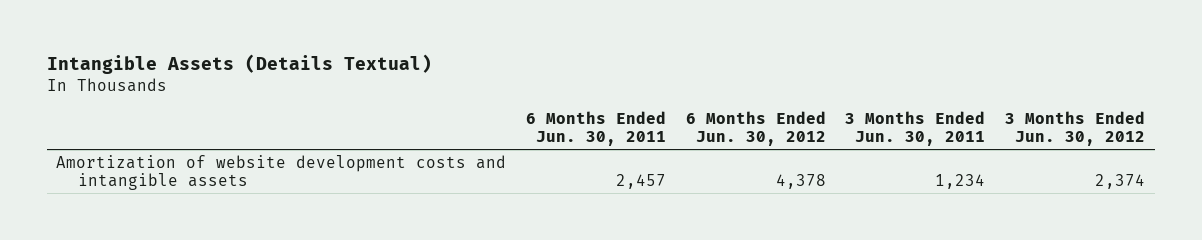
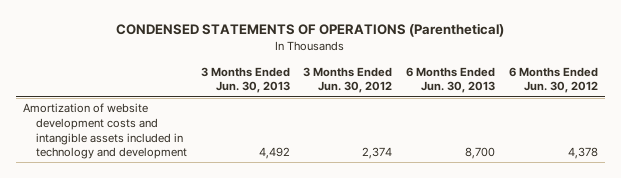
[46,54,432,75] Intangible Assets (Details Textual) -> [116,23,505,38] CONDENSED STATEMENTS OF OPERATIONS (Parenthetical)
[526,111,667,147] 6 Months Ended Jun. 30, 2011 -> none
[845,111,986,147] 3 Months Ended Jun. 30, 2011 -> none
none -> [200,66,290,94] 3 Months Ended Jun. 30, 2013
none -> [406,66,496,94] 6 Months Ended Jun. 30, 2013
[56,154,507,190] Amortization of website development costs and intangible assets -> [22,103,187,160] Amortization of website development costs and intangible assets included in technology and development

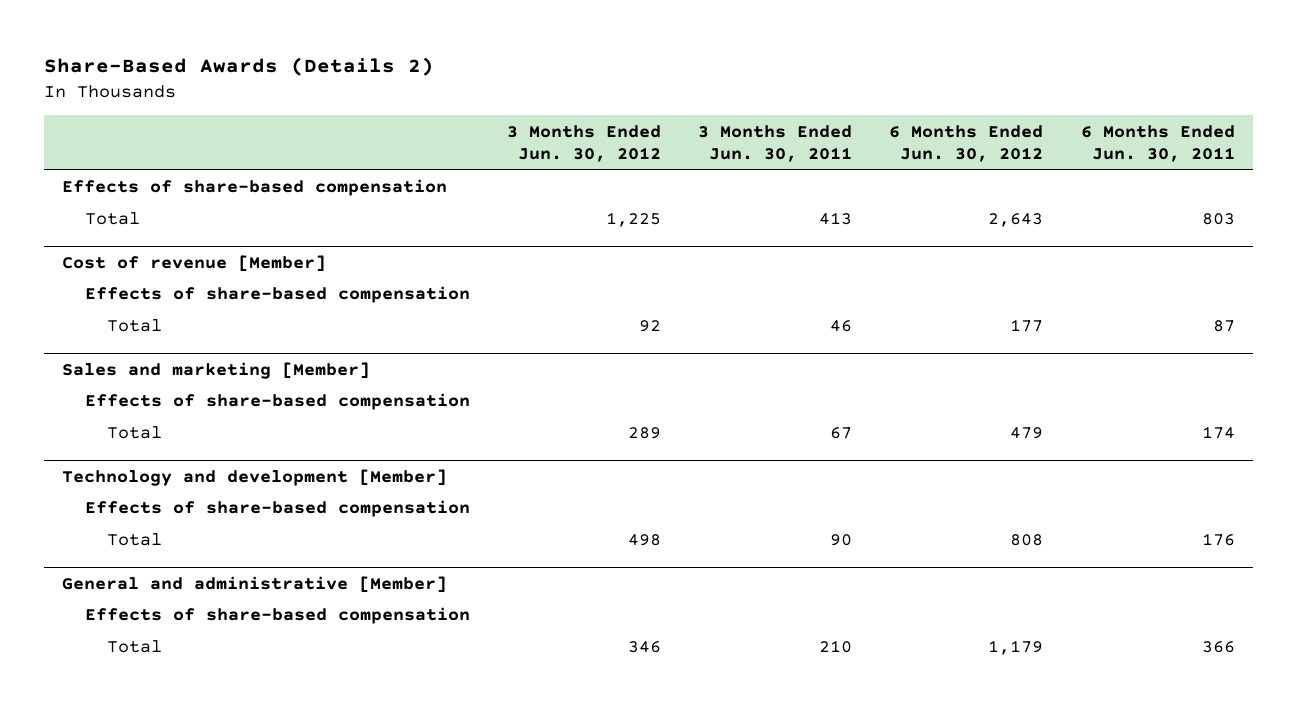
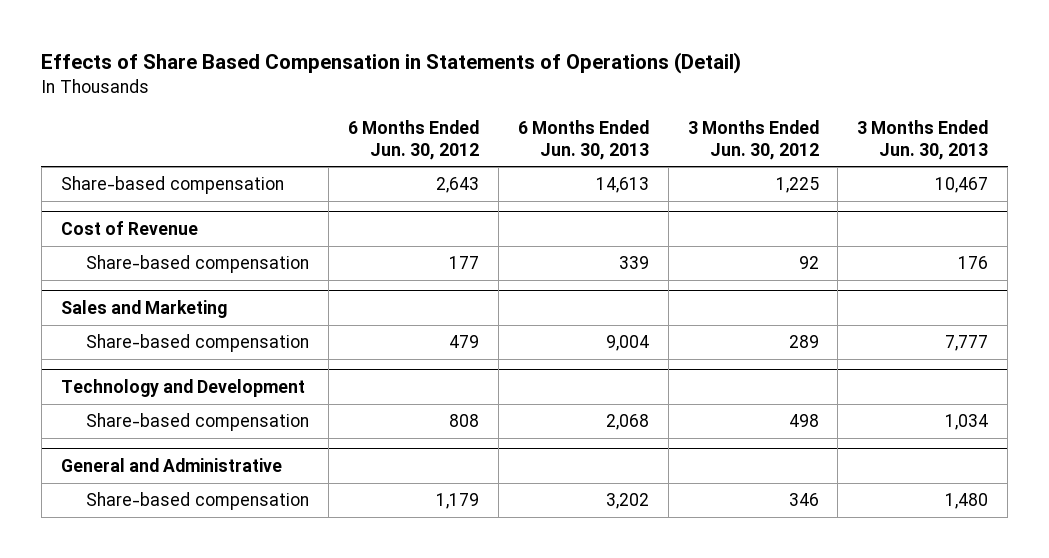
[43,57,434,77] Share-Based Awards (Details 2) -> [41,51,742,74] Effects of Share Based Compensation in Statements of Operations (Detail)
[698,124,853,163] 3 Months Ended Jun. 30, 2011 -> none
[1080,124,1235,163] 6 Months Ended Jun. 30, 2011 -> none
none -> [517,119,649,160] 6 Months Ended Jun. 30, 2013
none -> [857,119,989,160] 3 Months Ended Jun. 30, 2013
[62,179,448,197] Effects of share-based compensation -> none
[84,286,470,304] Effects of share-based compensation -> none
[84,393,470,411] Effects of share-based compensation -> none
[84,500,470,518] Effects of share-based compensation -> none
[84,607,470,625] Effects of share-based compensation -> none
[84,212,140,226] Total -> [60,176,284,195] Share-based compensation
[62,254,327,272] Cost of revenue [Member] -> [60,221,198,236] Cost of Revenue
[106,319,162,333] Total -> [86,255,310,274] Share-based compensation
[62,361,371,379] Sales and marketing [Member] -> [60,300,227,319] Sales and Marketing
[106,426,162,440] Total -> [86,334,310,353] Share-based compensation
[62,468,448,486] Technology and development [Member] -> [60,379,305,398] Technology and Development
[106,533,162,547] Total -> [86,413,310,432] Share-based compensation
[62,575,448,593] General and administrative [Member] -> [60,458,282,473] General and Administrative
[106,640,162,654] Total -> [86,492,310,511] Share-based compensation

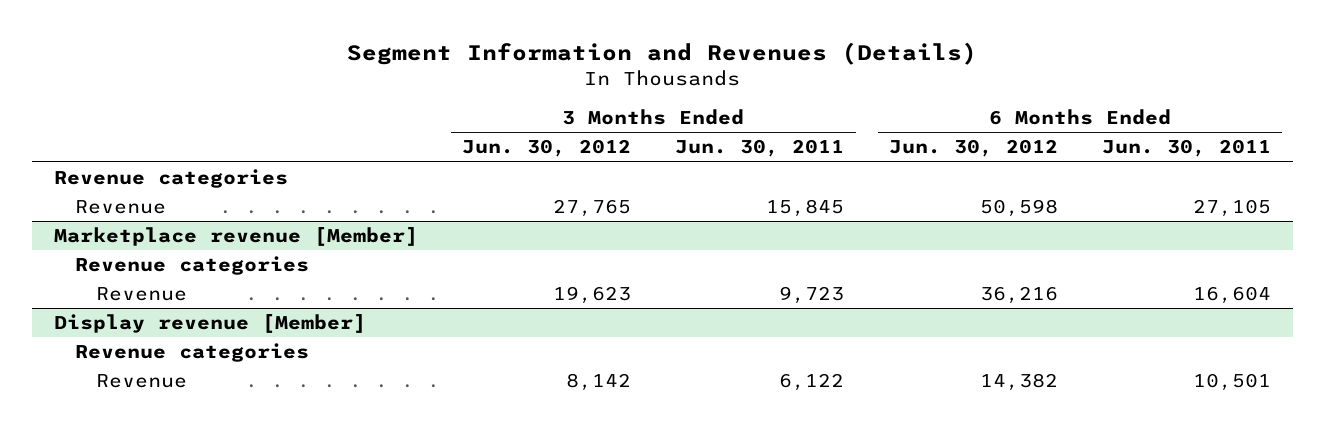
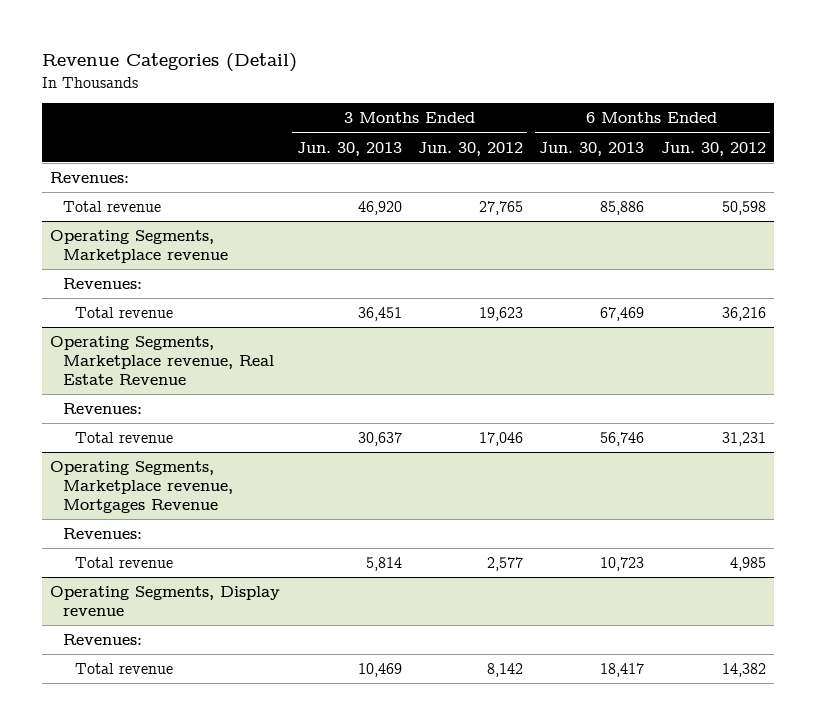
[347,42,978,66] Segment Information and Revenues (Details) -> [41,53,297,73] Revenue Categories (Detail)
[675,139,845,158] Jun. 30, 2011 -> none
[1101,139,1271,158] Jun. 30, 2011 -> none
none -> [296,141,402,156] Jun. 30, 2013
none -> [539,141,645,156] Jun. 30, 2013
[53,227,418,247] Marketplace revenue [Member] -> none
[53,314,366,334] Display revenue [Member] -> none
[53,169,288,189] Revenue categories -> [50,172,130,184] Revenues:
[75,200,167,215] Revenue -> [62,201,161,213] Total revenue
none -> [50,230,228,264] Operating Segments, Marketplace revenue
[75,256,310,276] Revenue categories -> [62,278,142,290] Revenues:
[96,287,188,302] Revenue -> [75,307,174,319] Total revenue
none -> [50,336,274,386] Operating Segments, Marketplace revenue, Real Estate Revenue
[75,343,310,363] Revenue categories -> [62,403,142,415] Revenues:
[96,374,188,389] Revenue -> [75,432,174,444] Total revenue
[566,373,632,392] 8,142 -> [478,432,523,447] 17,046
[979,373,1058,392] 14,382 -> [721,432,766,447] 31,231
none -> [50,461,233,514] Operating Segments, Marketplace revenue, Mortgages Revenue
none -> [62,528,142,540] Revenues:
none -> [75,557,174,569] Total revenue
none -> [50,586,281,617] Operating Segments, Display revenue
none -> [62,634,142,646] Revenues:
none -> [75,663,174,675] Total revenue

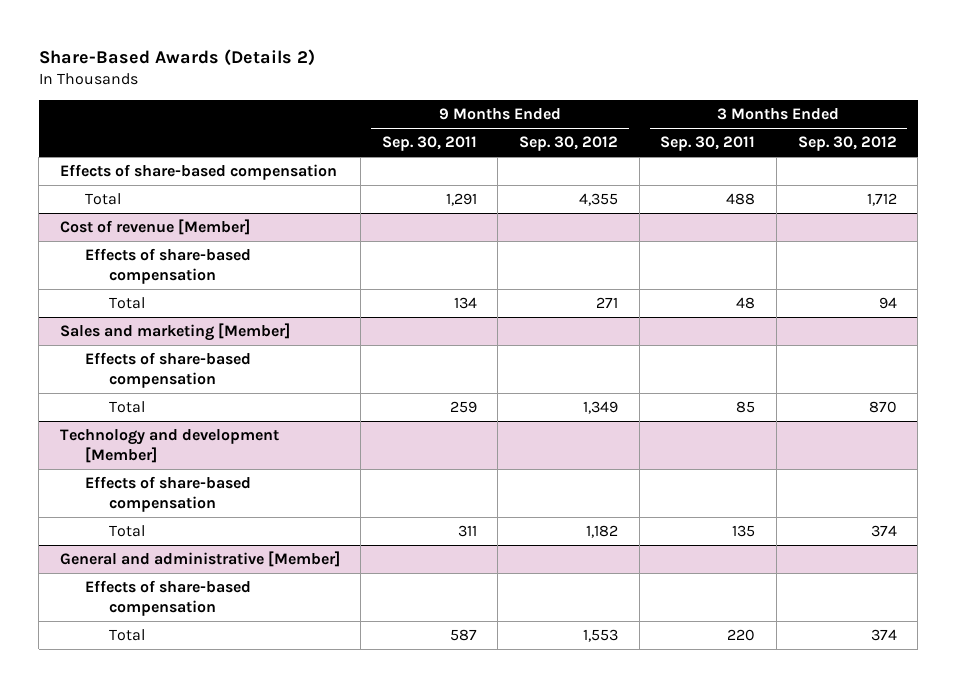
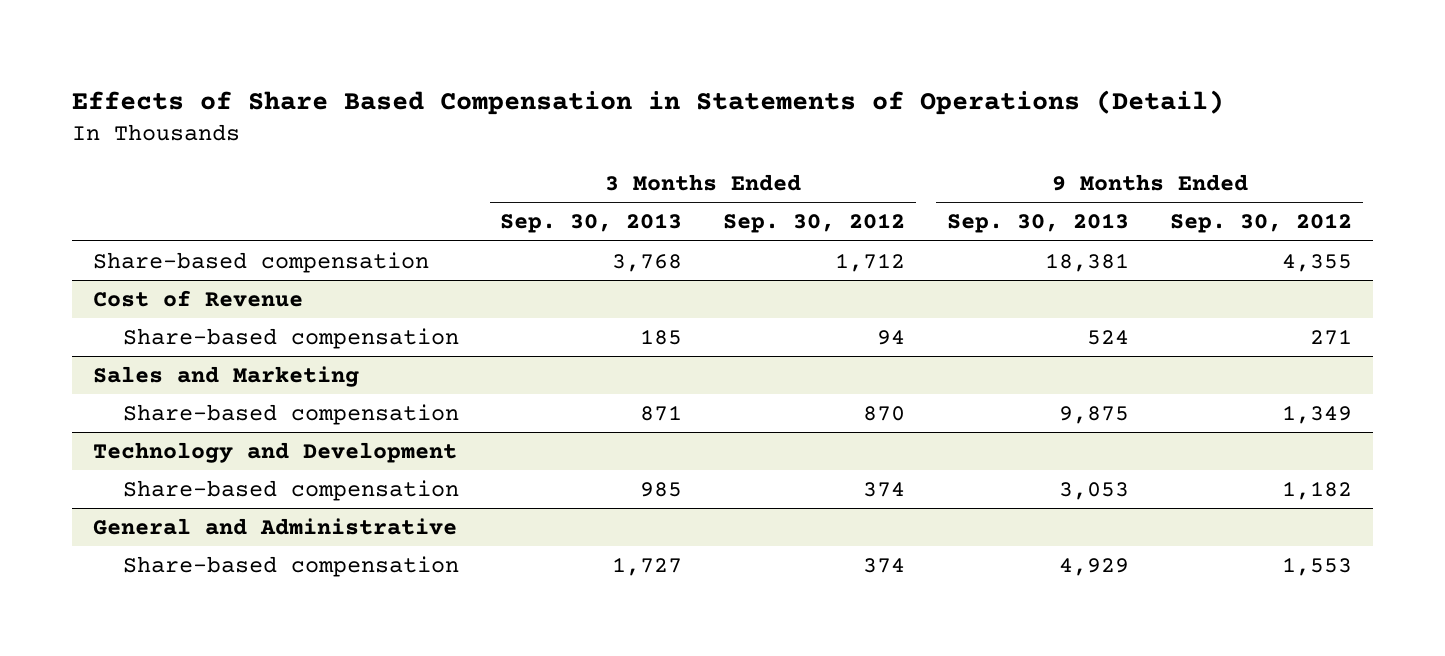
[38,49,315,67] Share-Based Awards (Details 2) -> [72,89,1225,115] Effects of Share Based Compensation in Statements of Operations (Detail)
[381,136,477,152] Sep. 30, 2011 -> none
[660,136,756,152] Sep. 30, 2011 -> none
none -> [500,213,683,234] Sep. 30, 2013
none -> [946,213,1129,234] Sep. 30, 2013
[59,163,337,180] Effects of share-based compensation -> none
[84,247,251,285] Effects of share-based compensation -> none
[84,351,251,389] Effects of share-based compensation -> none
[84,475,251,513] Effects of share-based compensation -> none
[84,579,251,617] Effects of share-based compensation -> none
[84,192,121,205] Total -> [92,251,429,273] Share-based compensation
[59,218,250,235] Cost of revenue [Member] -> [92,289,303,307] Cost of Revenue
[109,296,146,309] Total -> [122,327,459,349] Share-based compensation
[59,322,290,341] Sales and marketing [Member] -> [92,365,359,387] Sales and Marketing
[109,400,146,413] Total -> [122,403,459,425] Share-based compensation
[59,428,279,464] Technology and development [Member] -> [92,441,457,463] Technology and Development
[109,524,146,537] Total -> [122,479,459,501] Share-based compensation
[59,550,340,567] General and administrative [Member] -> [92,517,457,535] General and Administrative
[109,628,146,641] Total -> [122,555,459,577] Share-based compensation

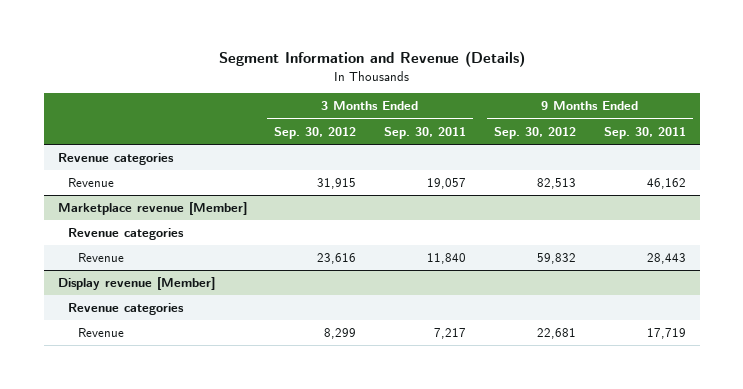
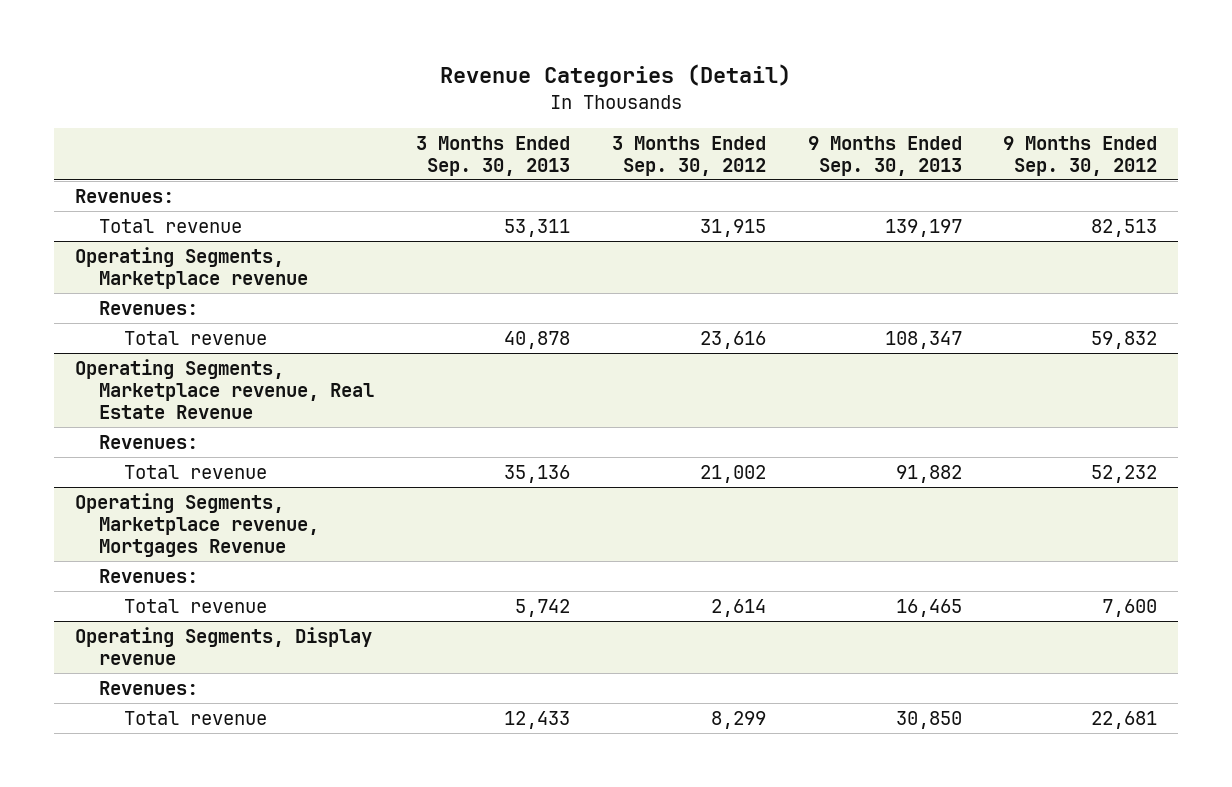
[218,51,525,68] Segment Information and Revenue (Details) -> [440,64,792,88] Revenue Categories (Detail)
[384,126,467,139] Sep. 30, 2011 -> none
[603,126,686,139] Sep. 30, 2011 -> none
none -> [416,135,571,177] 3 Months Ended Sep. 30, 2013
none -> [807,135,962,177] 9 Months Ended Sep. 30, 2013
[57,202,247,216] Marketplace revenue [Member] -> none
[57,277,215,291] Display revenue [Member] -> none
[57,153,174,166] Revenue categories -> [74,188,174,203] Revenues:
[67,178,114,188] Revenue -> [99,218,243,233] Total revenue
none -> [74,246,309,290] Operating Segments, Marketplace revenue
[67,228,184,241] Revenue categories -> [99,300,199,315] Revenues:
[78,253,125,263] Revenue -> [123,330,267,345] Total revenue
none -> [74,358,375,420] Operating Segments, Marketplace revenue, Real Estate Revenue
[67,303,184,316] Revenue categories -> [99,434,199,449] Revenues:
[78,328,125,338] Revenue -> [123,464,267,479] Total revenue
[324,328,357,340] 8,299 -> [699,464,766,483] 21,002
[537,328,577,340] 22,681 -> [1091,464,1158,483] 52,232
none -> [74,492,320,558] Operating Segments, Marketplace revenue, Mortgages Revenue
none -> [99,568,199,583] Revenues:
none -> [123,598,267,613] Total revenue
none -> [74,626,372,666] Operating Segments, Display revenue
none -> [99,680,199,695] Revenues:
none -> [123,710,267,725] Total revenue

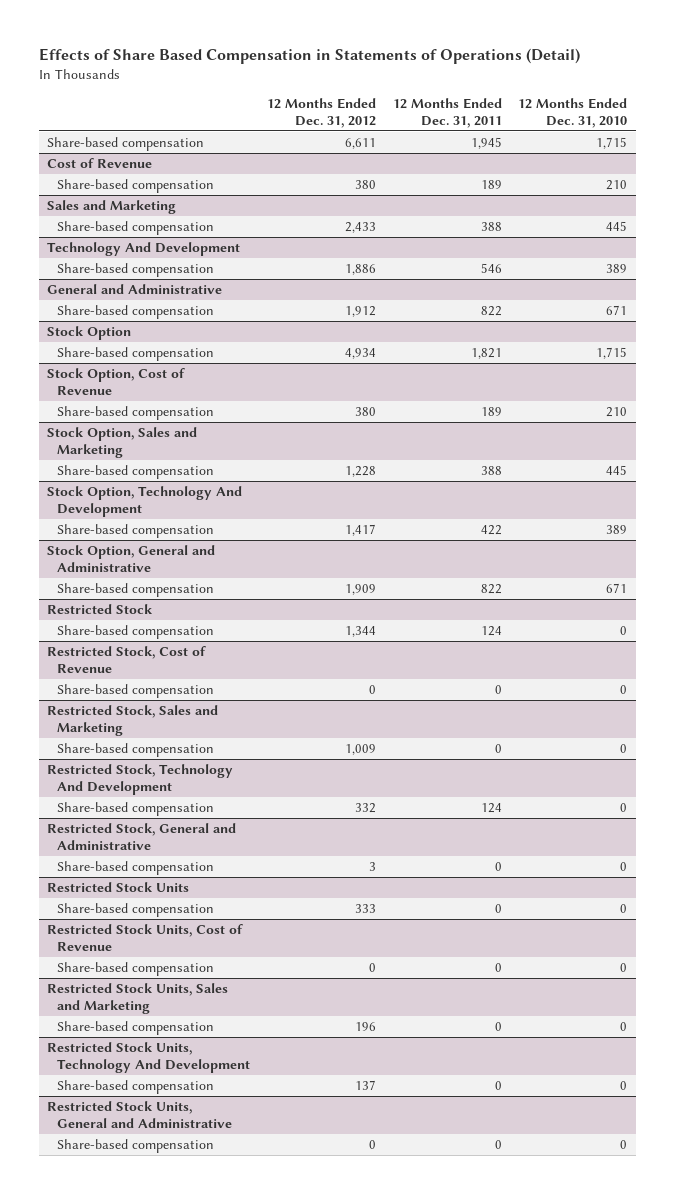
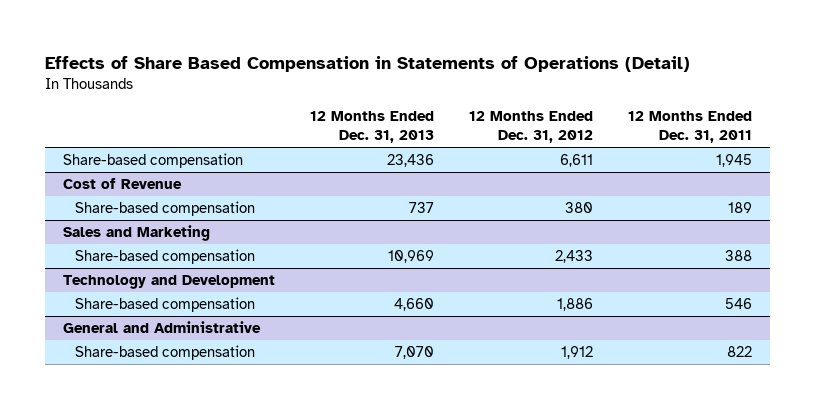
[518,98,628,128] 12 Months Ended Dec. 31, 2010 -> none
none -> [309,111,434,144] 12 Months Ended Dec. 31, 2013
[47,242,241,257] Technology And Development -> [62,275,275,290] Technology and Development
[47,326,132,341] Stock Option -> none
[57,347,215,362] Share-based compensation -> none
[47,368,186,395] Stock Option, Cost of Revenue -> none
[57,406,215,421] Share-based compensation -> none
[47,427,198,458] Stock Option, Sales and Marketing -> none
[57,465,215,480] Share-based compensation -> none
[47,486,243,517] Stock Option, Technology And Development -> none
[57,524,215,539] Share-based compensation -> none
[47,545,216,572] Stock Option, General and Administrative -> none
[57,583,215,598] Share-based compensation -> none
[47,604,154,615] Restricted Stock -> none
[57,625,215,640] Share-based compensation -> none
[47,646,207,673] Restricted Stock, Cost of Revenue -> none
[57,684,215,699] Share-based compensation -> none
[47,705,219,736] Restricted Stock, Sales and Marketing -> none
[57,743,215,758] Share-based compensation -> none
[47,764,234,795] Restricted Stock, Technology And Development -> none
[57,802,215,817] Share-based compensation -> none
[47,823,237,850] Restricted Stock, General and Administrative -> none
[57,861,215,876] Share-based compensation -> none
[47,882,190,893] Restricted Stock Units -> none
[57,903,215,918] Share-based compensation -> none
[47,924,244,951] Restricted Stock Units, Cost of Revenue -> none
[57,962,215,977] Share-based compensation -> none
[47,983,229,1014] Restricted Stock Units, Sales and Marketing -> none
[57,1021,215,1036] Share-based compensation -> none
[47,1042,251,1073] Restricted Stock Units, Technology And Development -> none
[57,1080,215,1095] Share-based compensation -> none
[47,1101,233,1128] Restricted Stock Units, General and Administrative -> none
[57,1139,215,1154] Share-based compensation -> none

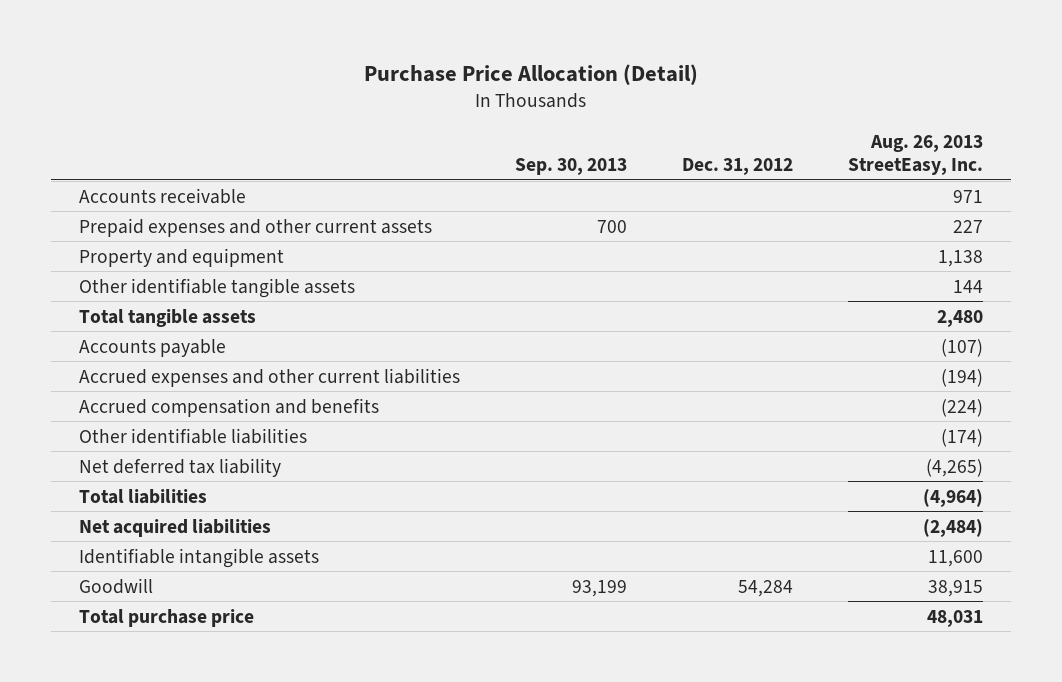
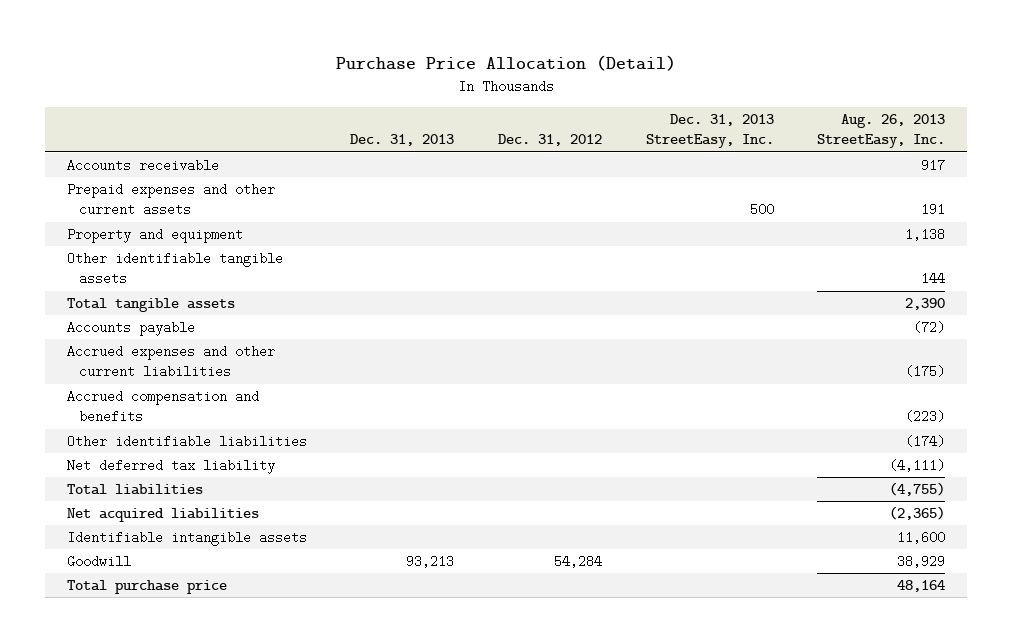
[514,158,627,176] Sep. 30, 2013 -> none
none -> [350,134,455,147] Dec. 31, 2013
none -> [645,114,774,149] Dec. 31, 2013 StreetEasy, Inc.
[953,189,984,203] 971 -> [921,159,946,173] 917
[953,219,984,233] 227 -> [921,203,946,217] 191
[937,309,984,327] 2,480 -> [905,298,946,311] 2,390
[941,338,984,357] (107) -> [913,321,946,335] (72)
[941,368,984,387] (194) -> [905,365,946,379] (175)
[941,398,984,417] (224) -> [905,410,946,424] (223)
[926,458,984,477] (4,265) -> [889,459,946,473] (4,111)
[923,488,984,507] (4,964) -> [889,482,946,497] (4,755)
[923,518,984,537] (2,484) -> [889,506,946,521] (2,365)
[928,579,984,597] 38,915 -> [897,555,946,569] 38,929
[927,609,984,627] 48,031 -> [897,580,946,593] 48,164

